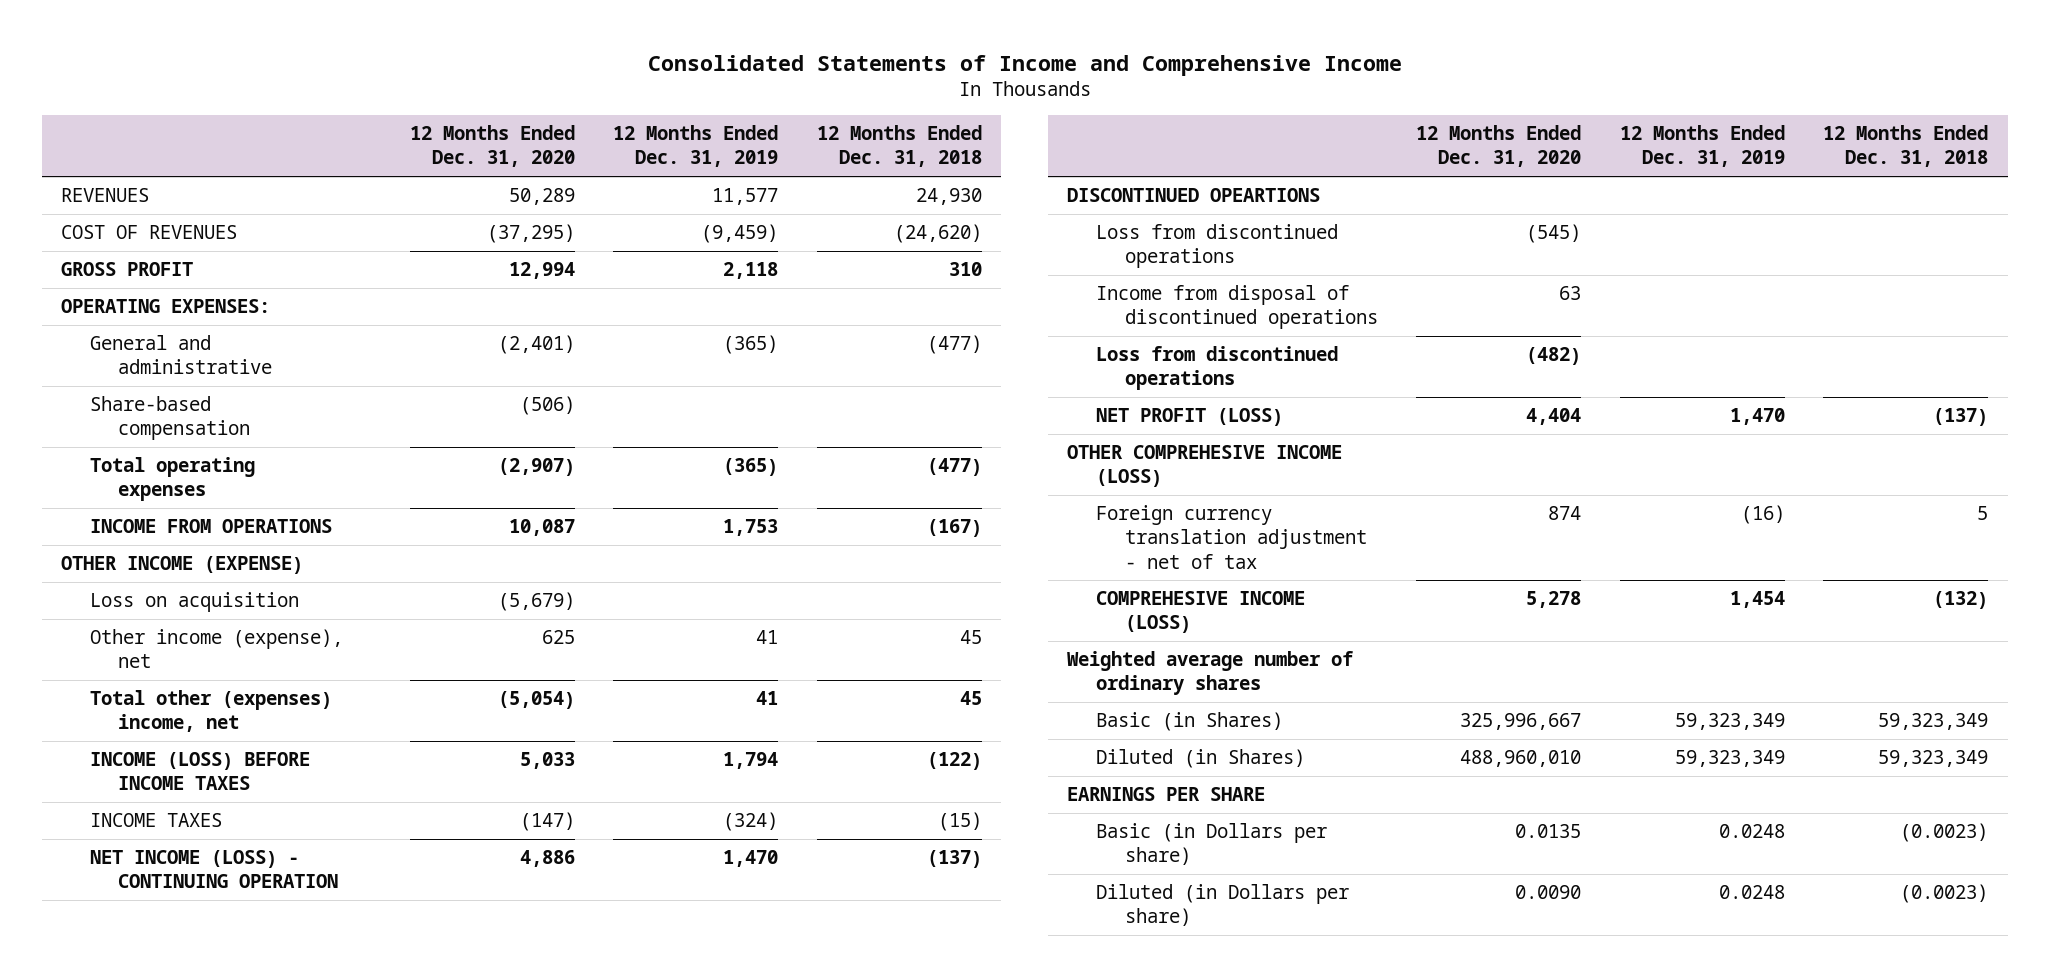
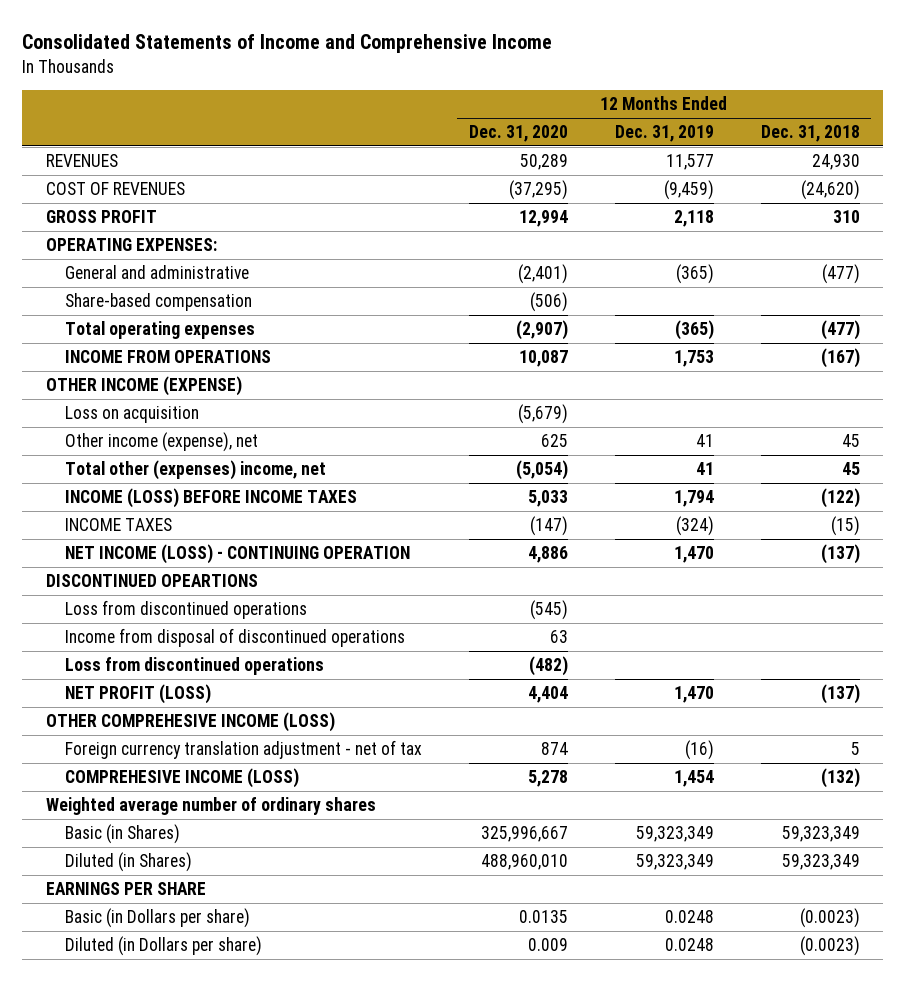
[1515,885,1582,900] 0.0090 -> [527,938,568,952] 0.009

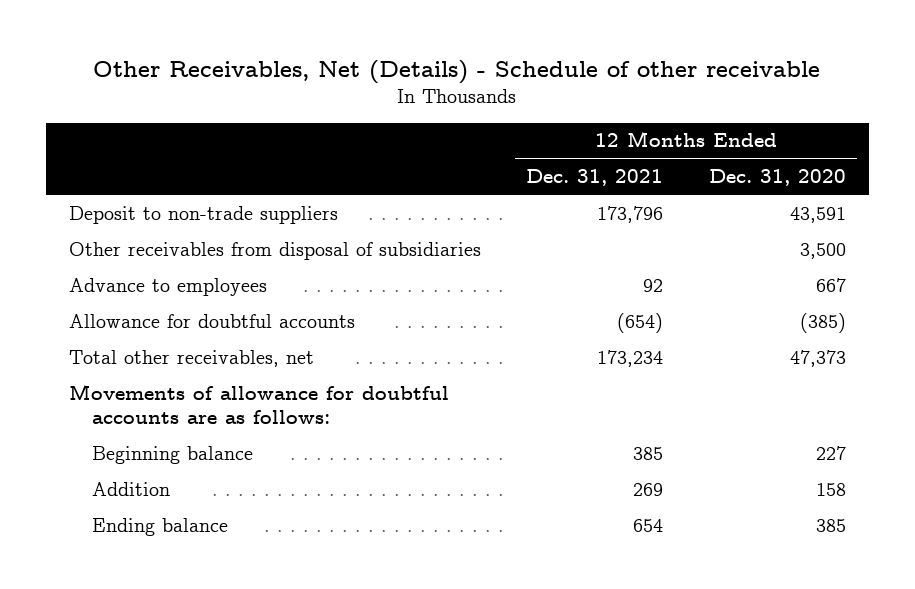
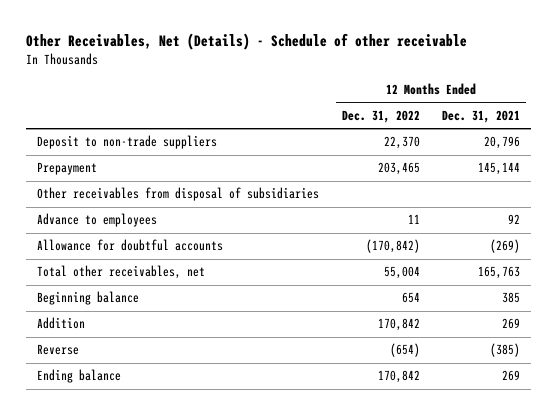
[709,169,847,187] Dec. 31, 2020 -> none
none -> [341,109,420,123] Dec. 31, 2022
[597,205,664,223] 173,796 -> [484,136,521,150] 20,796
none -> [37,162,98,176] Prepayment
[68,383,449,424] Movements of allowance for doubtful accounts are as follows: -> none
[617,312,664,333] (654) -> [490,239,521,254] (269)
[597,349,664,367] 173,234 -> [478,266,521,280] 165,763
none -> [37,344,80,356] Reverse
[633,518,664,532] 654 -> [502,370,521,382] 269

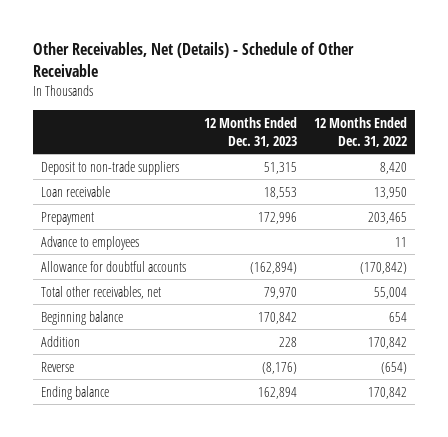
[26,33,468,51] Other Receivables, Net (Details) - Schedule of other receivable -> [32,41,354,77] Other Receivables, Net (Details) - Schedule of Other Receivable
[442,109,521,123] Dec. 31, 2021 -> none
none -> [203,116,297,147] 12 Months Ended Dec. 31, 2023
[383,136,420,150] 22,370 -> [379,161,407,174] 8,420
none -> [41,185,111,197] Loan receivable
[37,187,320,202] Other receivables from disposal of subsidiaries -> none

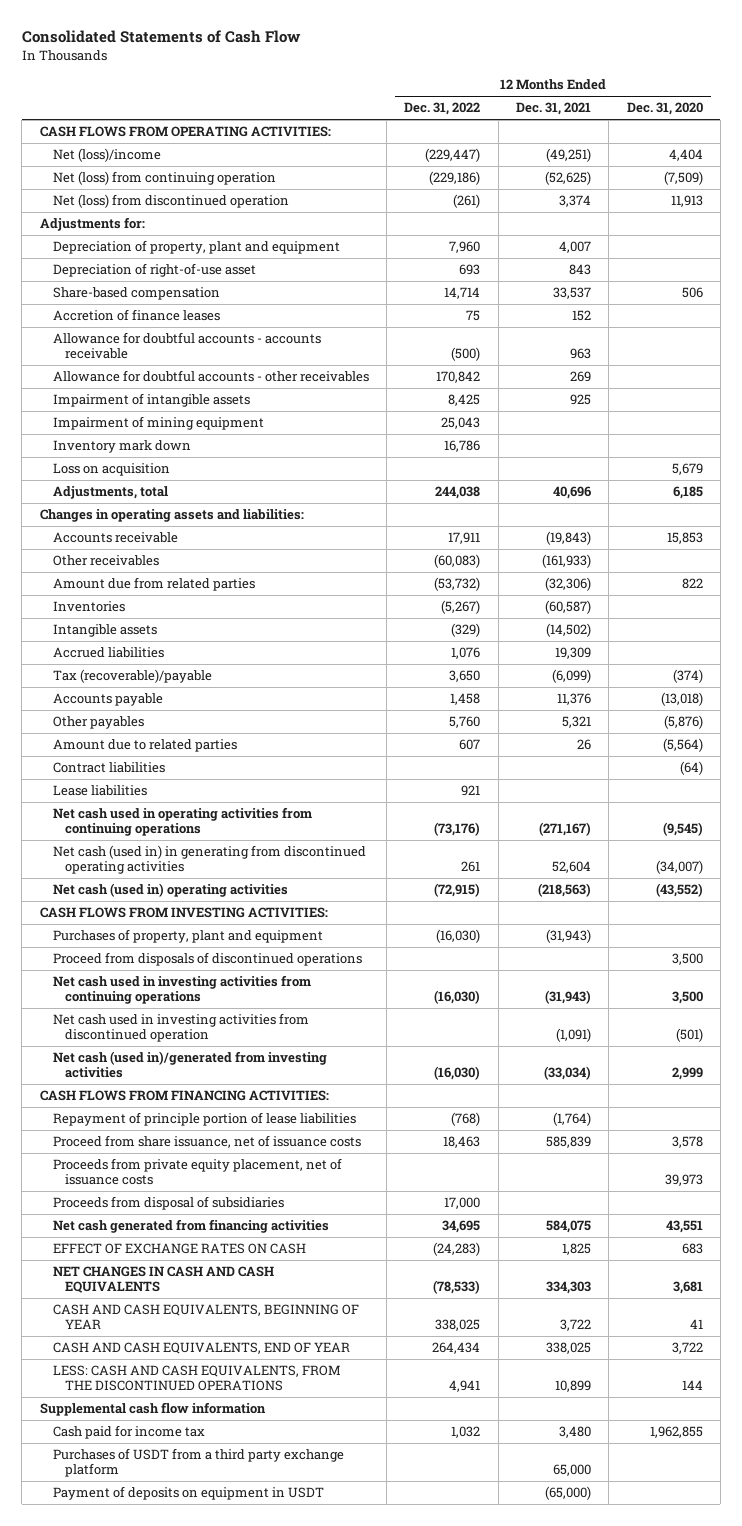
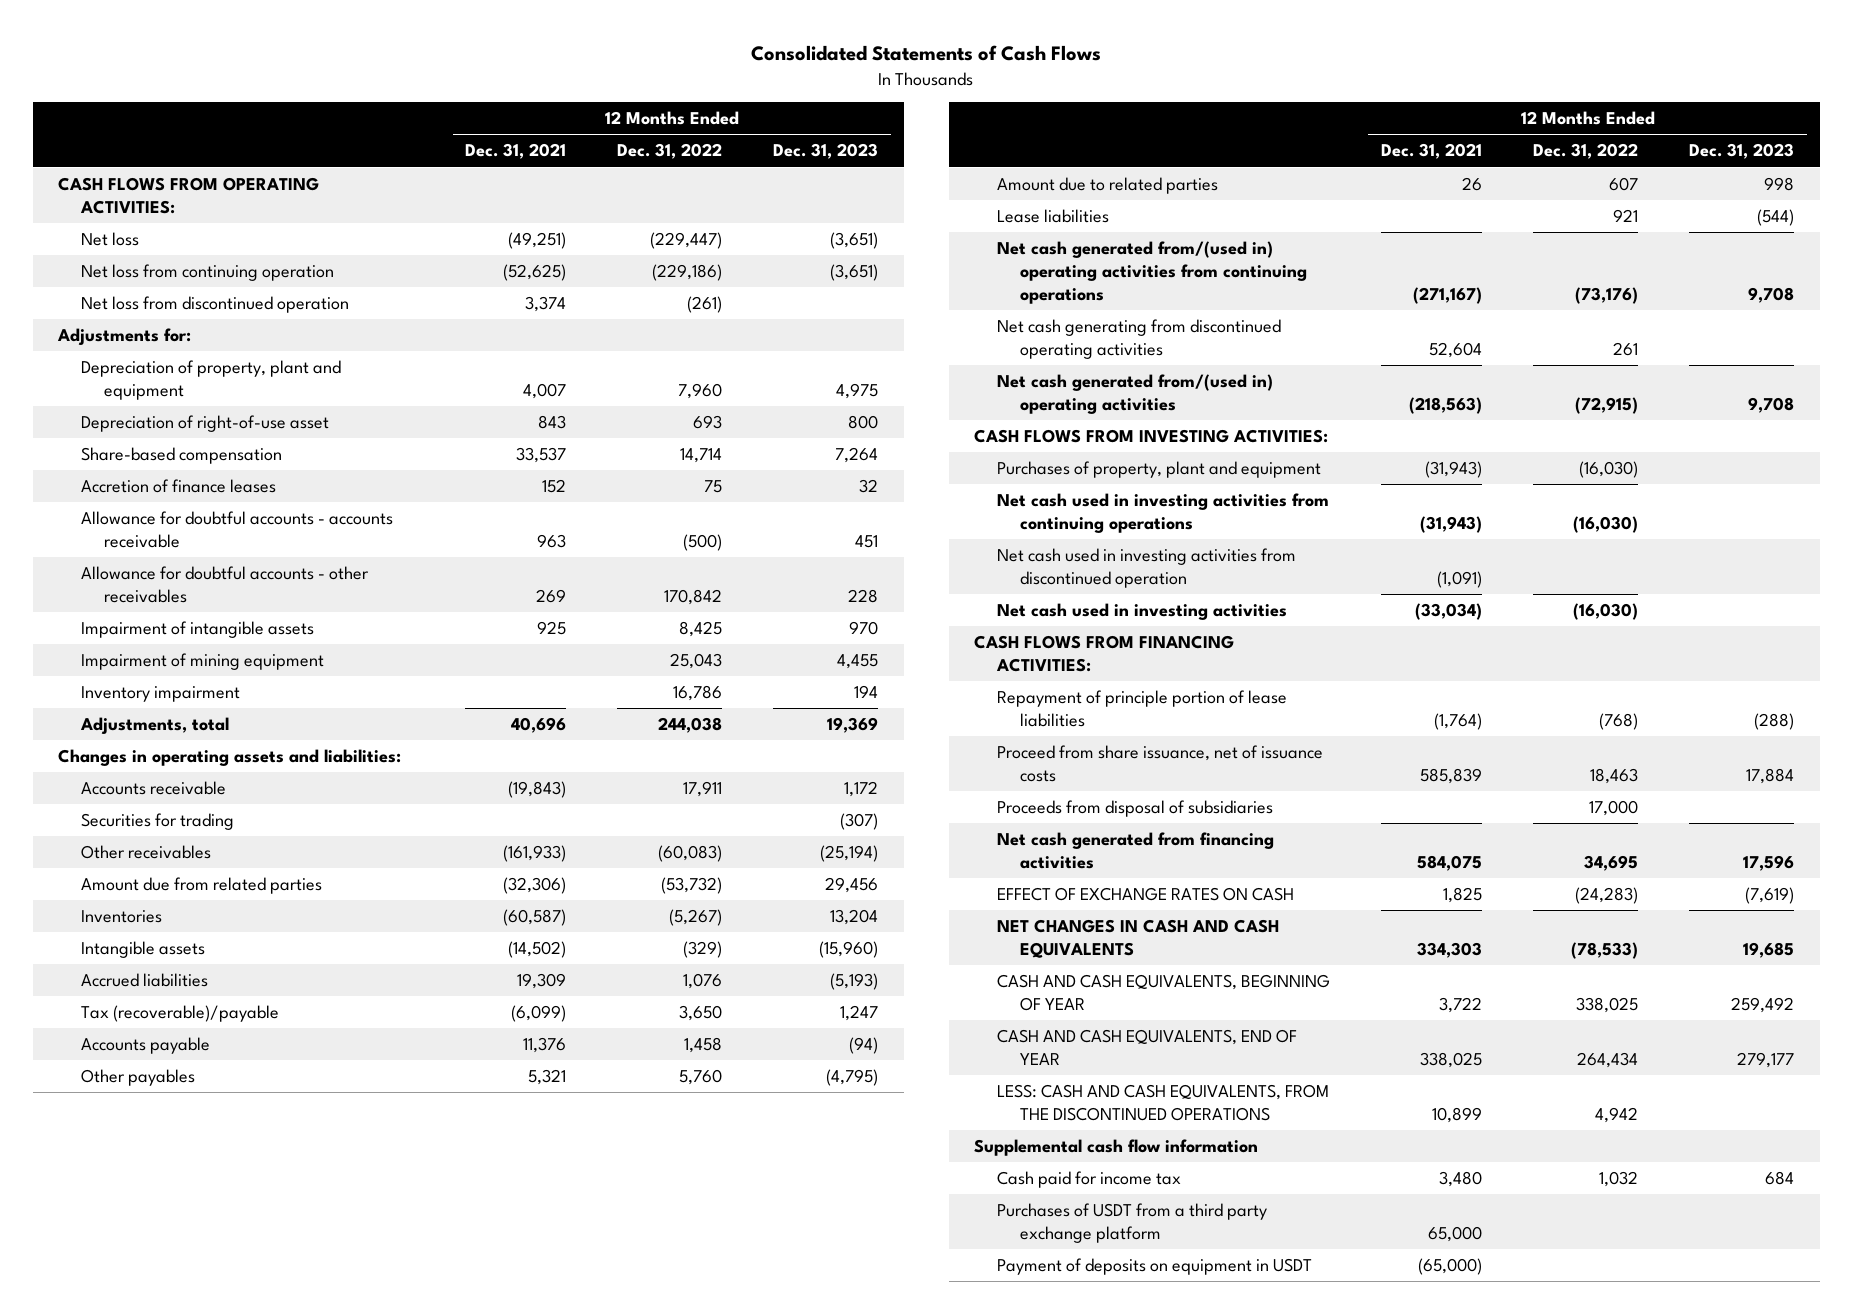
[21,30,301,44] Consolidated Statements of Cash Flow -> [751,45,1102,62] Consolidated Statements of Cash Flows
[626,102,703,116] Dec. 31, 2020 -> none
none -> [773,143,879,160] Dec. 31, 2023
[52,148,161,163] Net (loss)/income -> [81,231,140,246] Net loss
[52,171,276,186] Net (loss) from continuing operation -> [81,263,335,281] Net loss from continuing operation
[52,194,289,209] Net (loss) from discontinued operation -> [81,295,350,313] Net loss from discontinued operation
[52,463,170,477] Loss on acquisition -> none
[52,440,191,454] Inventory mark down -> [81,685,241,702] Inventory impairment
none -> [81,812,235,830] Securities for trading
[52,762,165,774] Contract liabilities -> none
[52,807,312,837] Net cash used in operating activities from continuing operations -> [997,240,1308,304] Net cash generated from/(used in) operating activities from continuing operations
[52,845,366,875] Net cash (used in) in generating from discontinued operating activities -> [997,318,1282,359] Net cash generating from discontinued operating activities
[52,883,288,898] Net cash (used in) operating activities -> [997,373,1274,414] Net cash generated from/(used in) operating activities
[52,952,362,967] Proceed from disposals of discontinued operations -> none
[52,1051,327,1079] Net cash (used in)/generated from investing activities -> [997,602,1288,620] Net cash used in investing activities
[52,1158,342,1186] Proceeds from private equity placement, net of issuance costs -> none
[449,1380,481,1393] 4,941 -> [1595,1106,1639,1123] 4,942

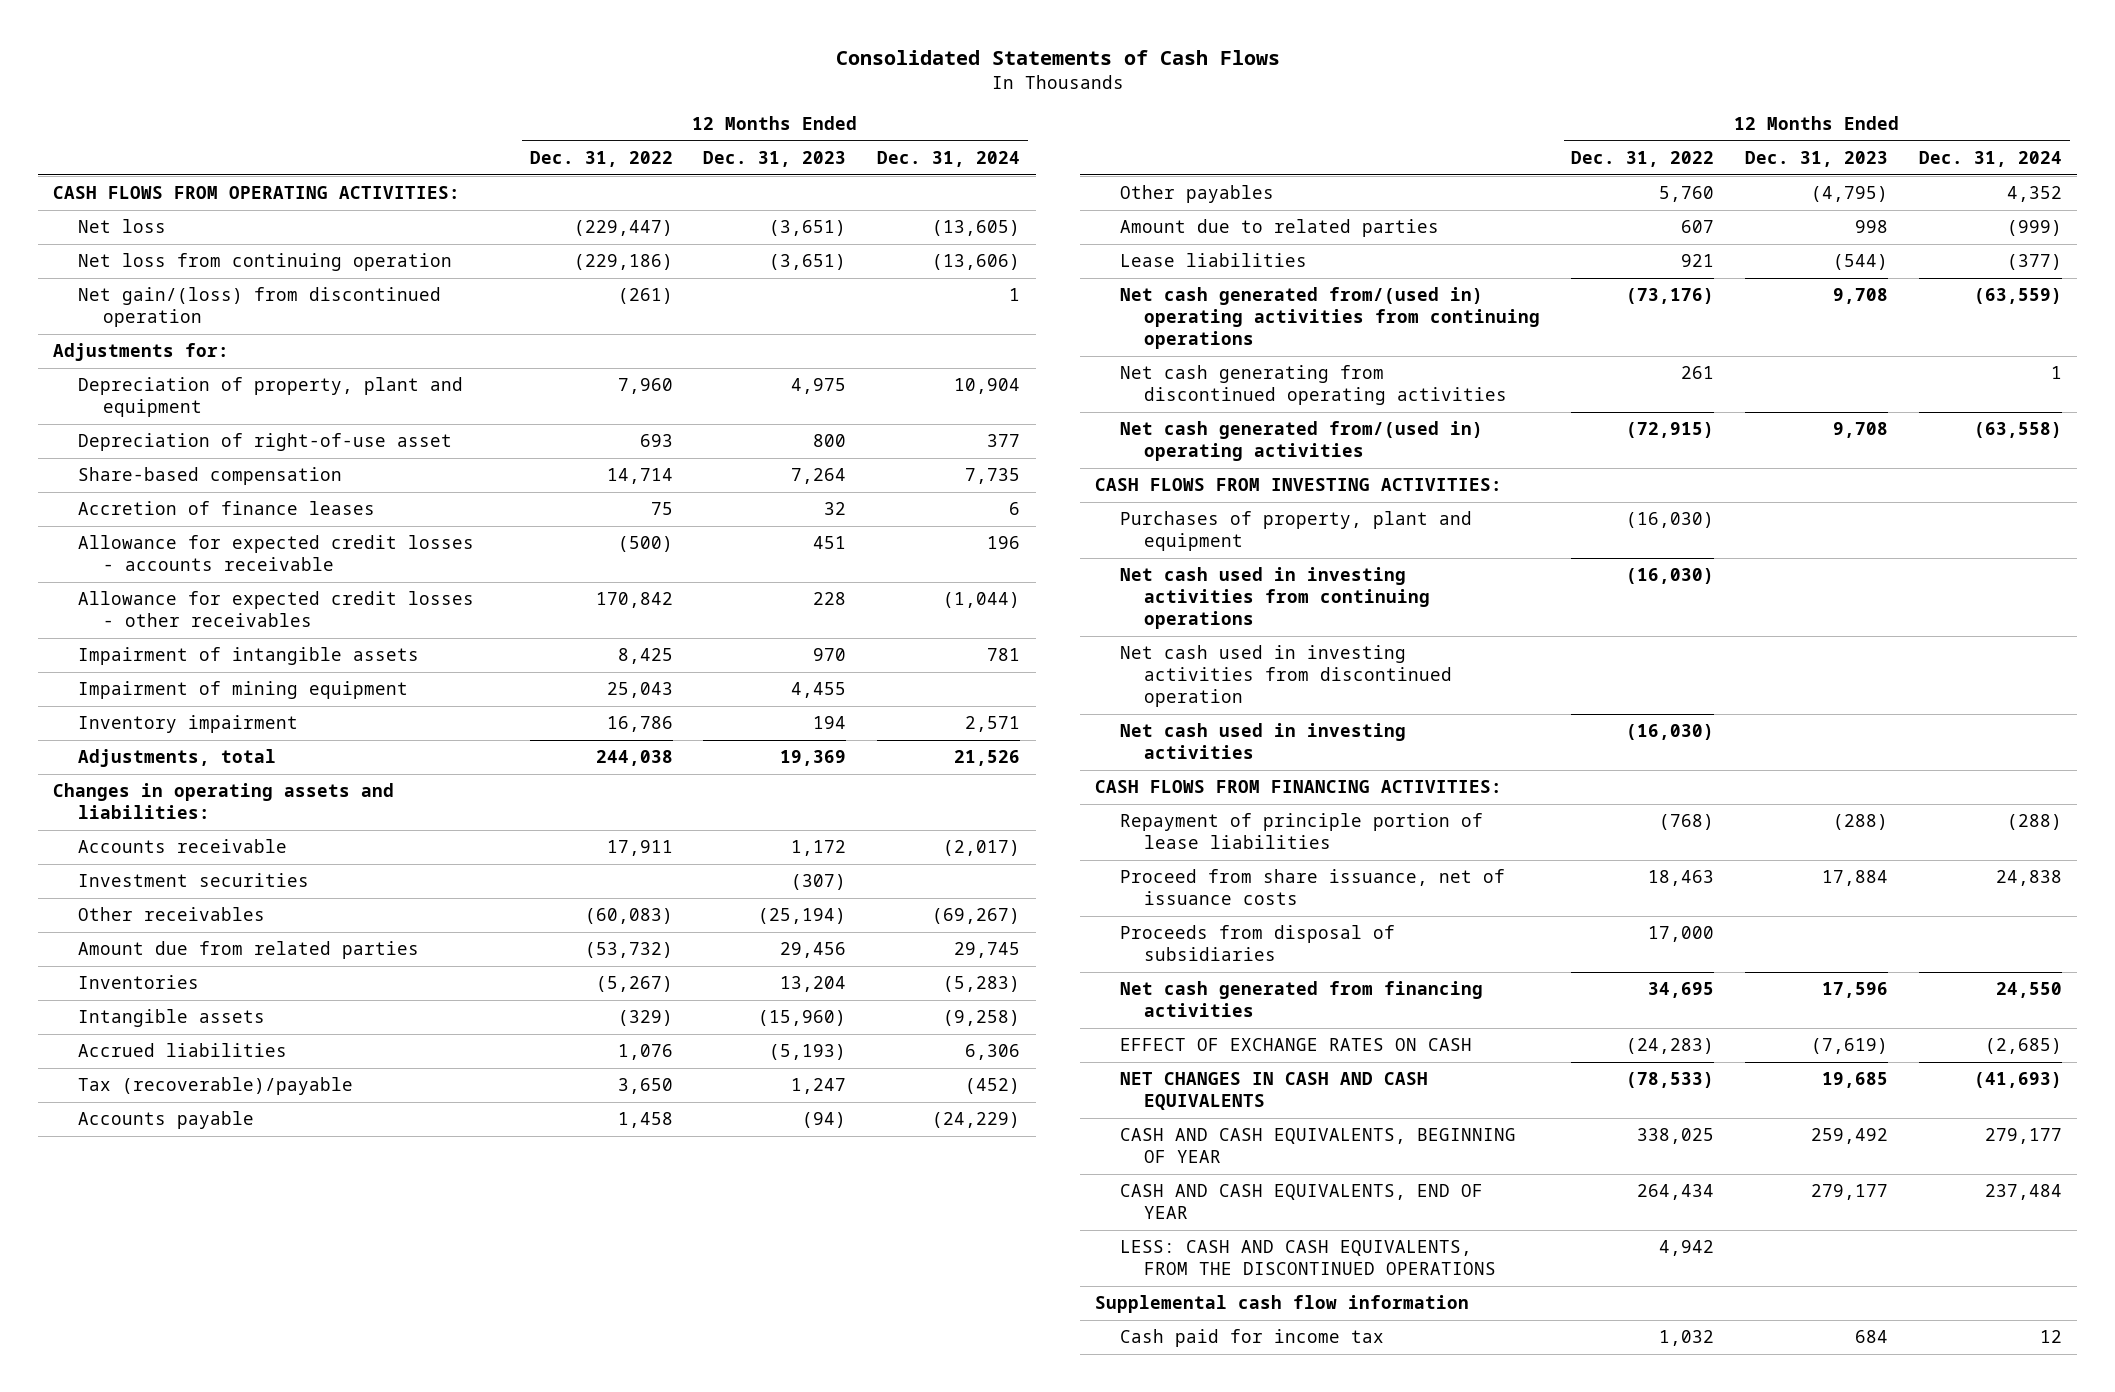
[465,143,567,160] Dec. 31, 2021 -> none
none -> [877,151,1021,168] Dec. 31, 2024
[81,295,350,313] Net loss from discontinued operation -> [78,287,442,328] Net gain/(loss) from discontinued operation
[81,510,394,548] Allowance for doubtful accounts - accounts receivable -> [78,535,475,572] Allowance for expected credit losses - accounts receivable
[81,565,370,603] Allowance for doubtful accounts - other receivables -> [78,591,475,628] Allowance for expected credit losses - other receivables
[81,812,235,830] Securities for trading -> [78,873,310,888] Investment securities
[997,1202,1268,1243] Purchases of USDT from a third party exchange platform -> none
[997,1257,1313,1275] Payment of deposits on equipment in USDT -> none

